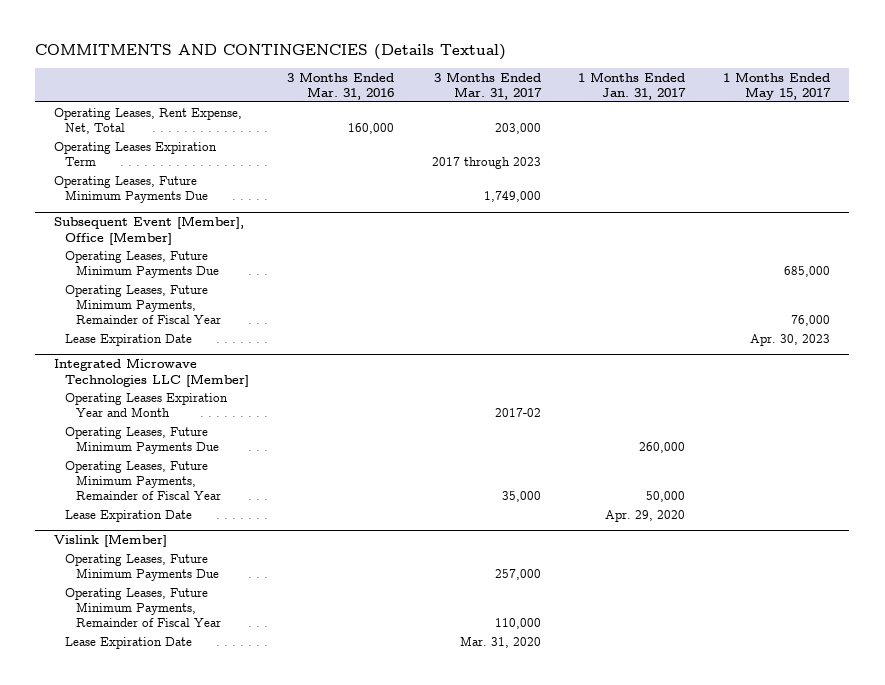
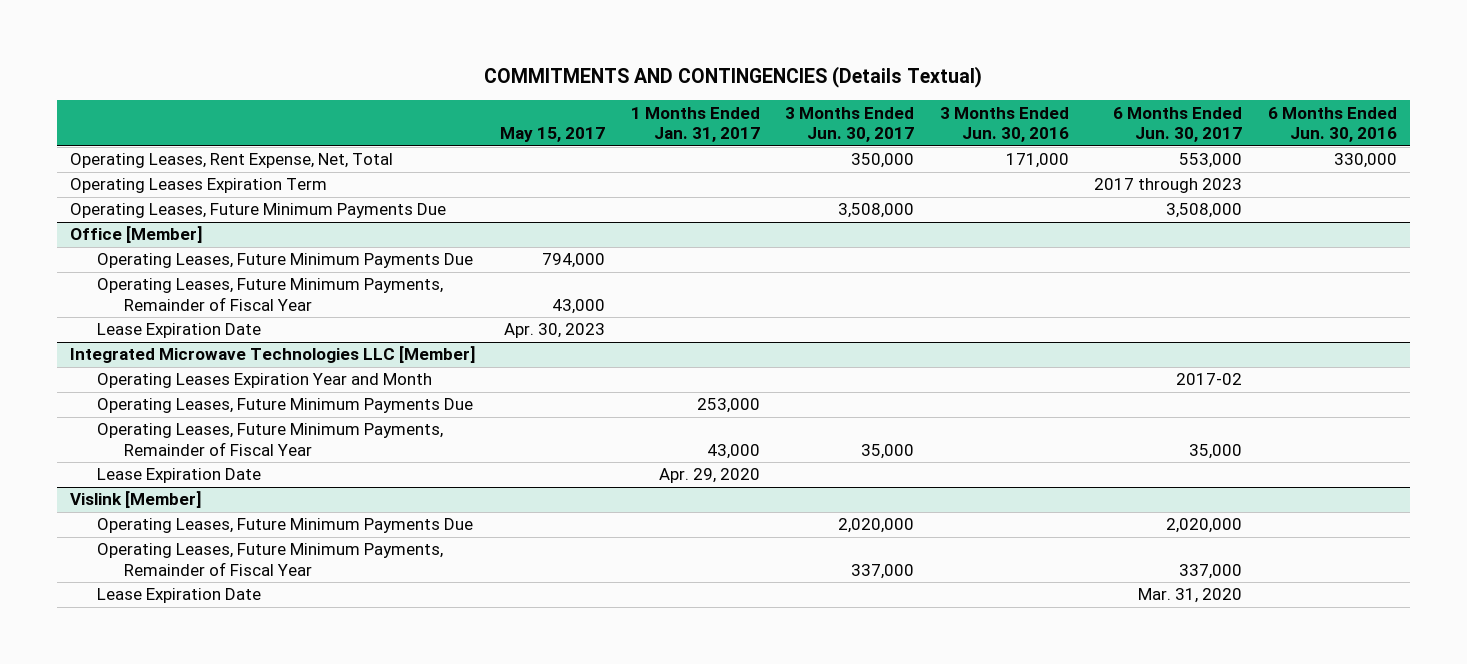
[286,71,394,100] 3 Months Ended Mar. 31, 2016 -> none
[433,71,542,100] 3 Months Ended Mar. 31, 2017 -> none
[723,71,832,100] 1 Months Ended May 15, 2017 -> none
none -> [500,127,606,143] May 15, 2017
none -> [785,106,915,143] 3 Months Ended Jun. 30, 2017
none -> [939,106,1069,143] 3 Months Ended Jun. 30, 2016
none -> [1113,106,1243,143] 6 Months Ended Jun. 30, 2017
none -> [1267,106,1397,143] 6 Months Ended Jun. 30, 2016
[54,216,245,245] Subsequent Event [Member], Office [Member] -> [69,226,202,244] Office [Member]
[639,441,686,453] 260,000 -> [696,398,760,414] 253,000
[646,491,686,503] 50,000 -> [706,443,760,459] 43,000

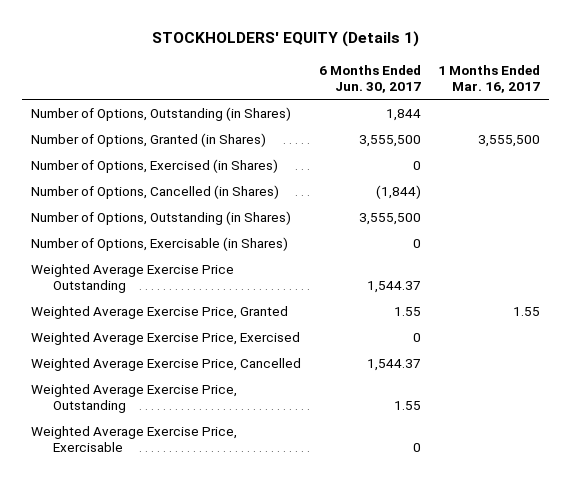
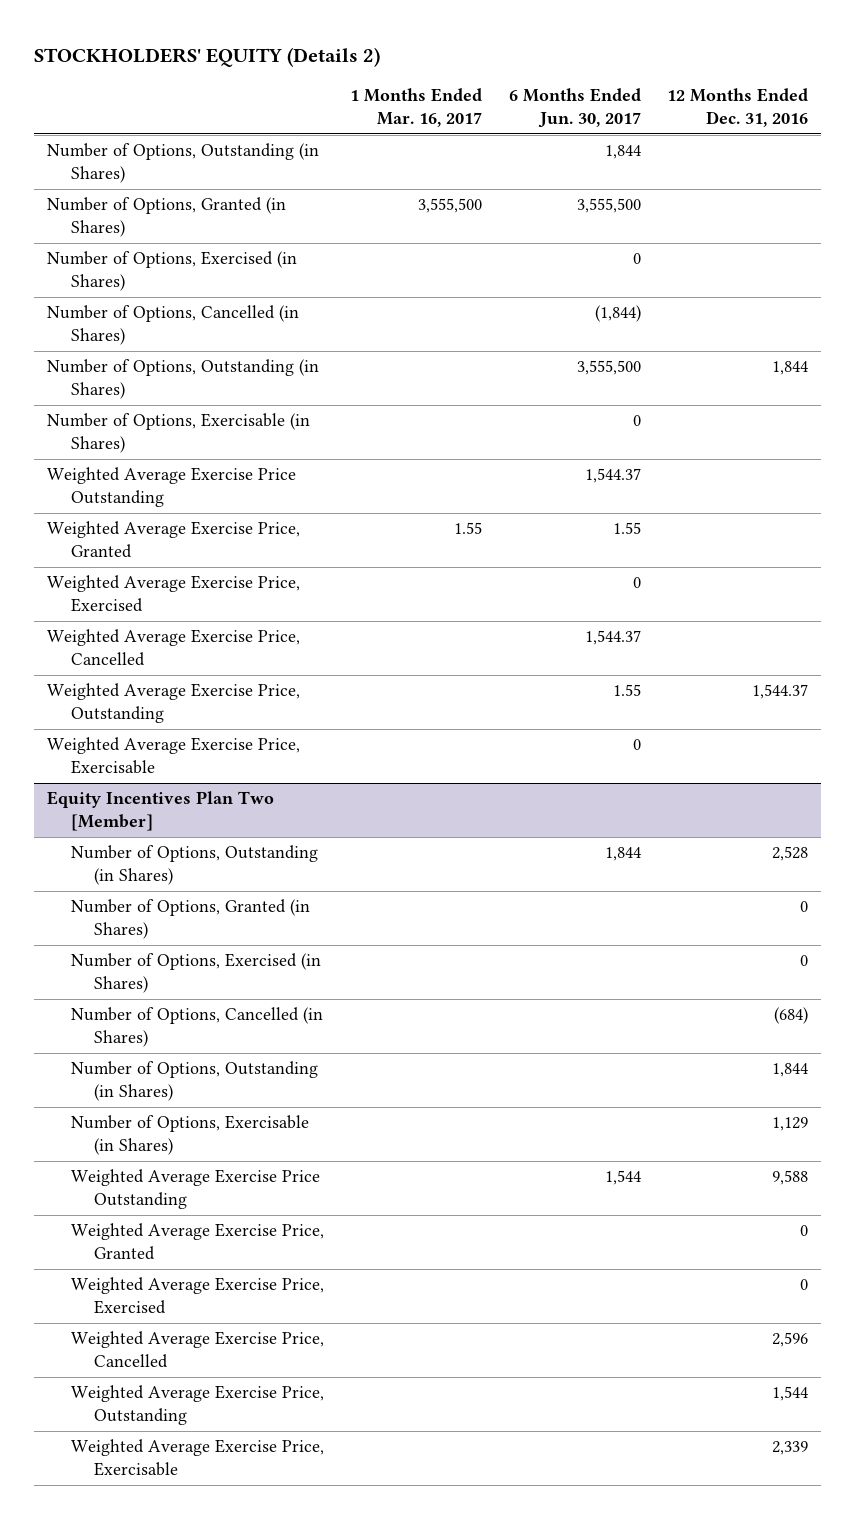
[151,31,419,48] STOCKHOLDERS' EQUITY (Details 1) -> [34,46,381,67] STOCKHOLDERS' EQUITY (Details 2)
none -> [667,87,809,127] 12 Months Ended Dec. 31, 2016
none -> [47,791,275,832] Equity Incentives Plan Two [Member]
none -> [70,845,318,886] Number of Options, Outstanding (in Shares)
none -> [70,899,310,940] Number of Options, Granted (in Shares)
none -> [70,953,321,994] Number of Options, Exercised (in Shares)
none -> [70,1007,323,1048] Number of Options, Cancelled (in Shares)
none -> [70,1061,318,1102] Number of Options, Outstanding (in Shares)
none -> [70,1115,309,1156] Number of Options, Exercisable (in Shares)
none -> [70,1169,320,1210] Weighted Average Exercise Price Outstanding
none -> [70,1223,324,1261] Weighted Average Exercise Price, Granted
none -> [70,1277,324,1315] Weighted Average Exercise Price, Exercised
none -> [70,1331,324,1369] Weighted Average Exercise Price, Cancelled
none -> [70,1385,324,1426] Weighted Average Exercise Price, Outstanding
none -> [70,1439,324,1477] Weighted Average Exercise Price, Exercisable

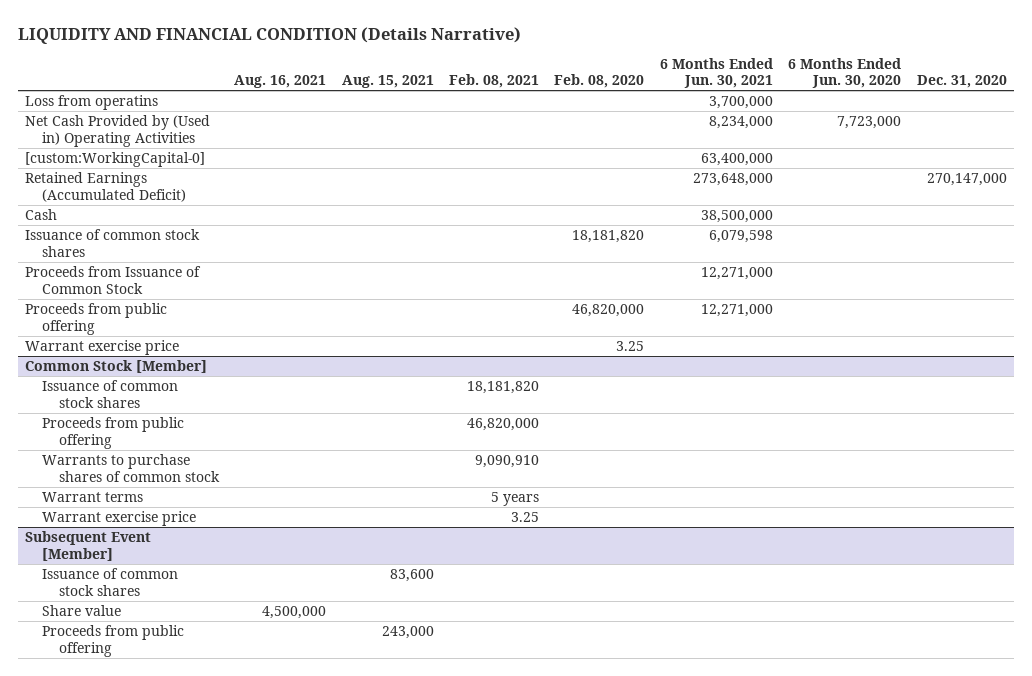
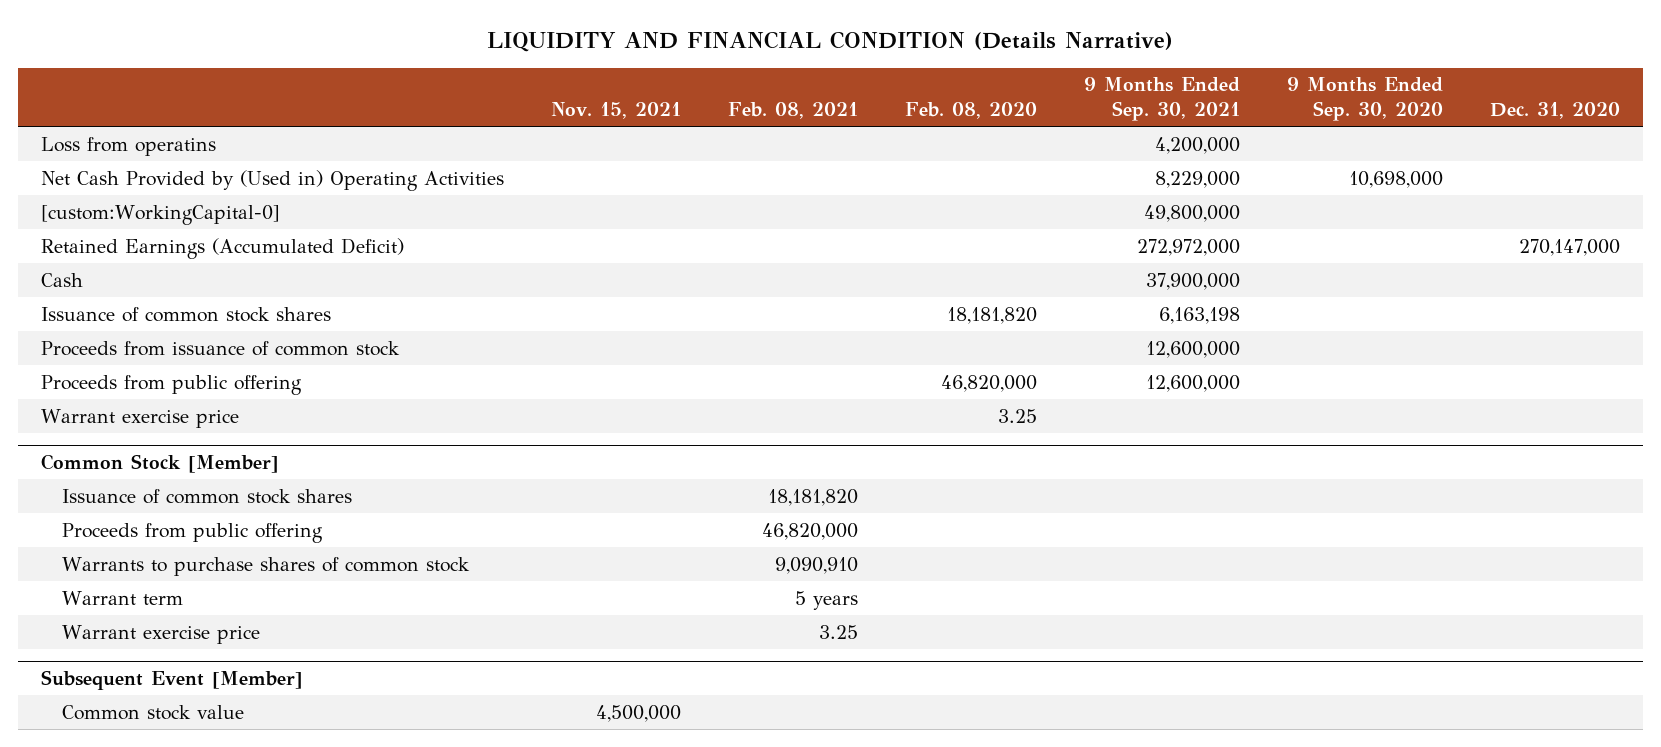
[234,75,327,89] Aug. 16, 2021 -> none
[341,75,434,89] Aug. 15, 2021 -> none
[659,57,773,89] 6 Months Ended Jun. 30, 2021 -> none
[788,57,902,89] 6 Months Ended Jun. 30, 2020 -> none
none -> [551,101,682,119] Nov. 15, 2021
none -> [1083,77,1240,121] 9 Months Ended Sep. 30, 2021
none -> [1286,77,1443,121] 9 Months Ended Sep. 30, 2020
[25,266,202,294] Proceeds from Issuance of Common Stock -> [41,340,401,356] Proceeds from issuance of common stock
[42,492,144,503] Warrant terms -> [61,590,183,605] Warrant term
[42,568,179,596] Issuance of common stock shares -> none
[42,625,185,657] Proceeds from public offering -> none
[42,605,122,617] Share value -> [61,704,244,720] Common stock value

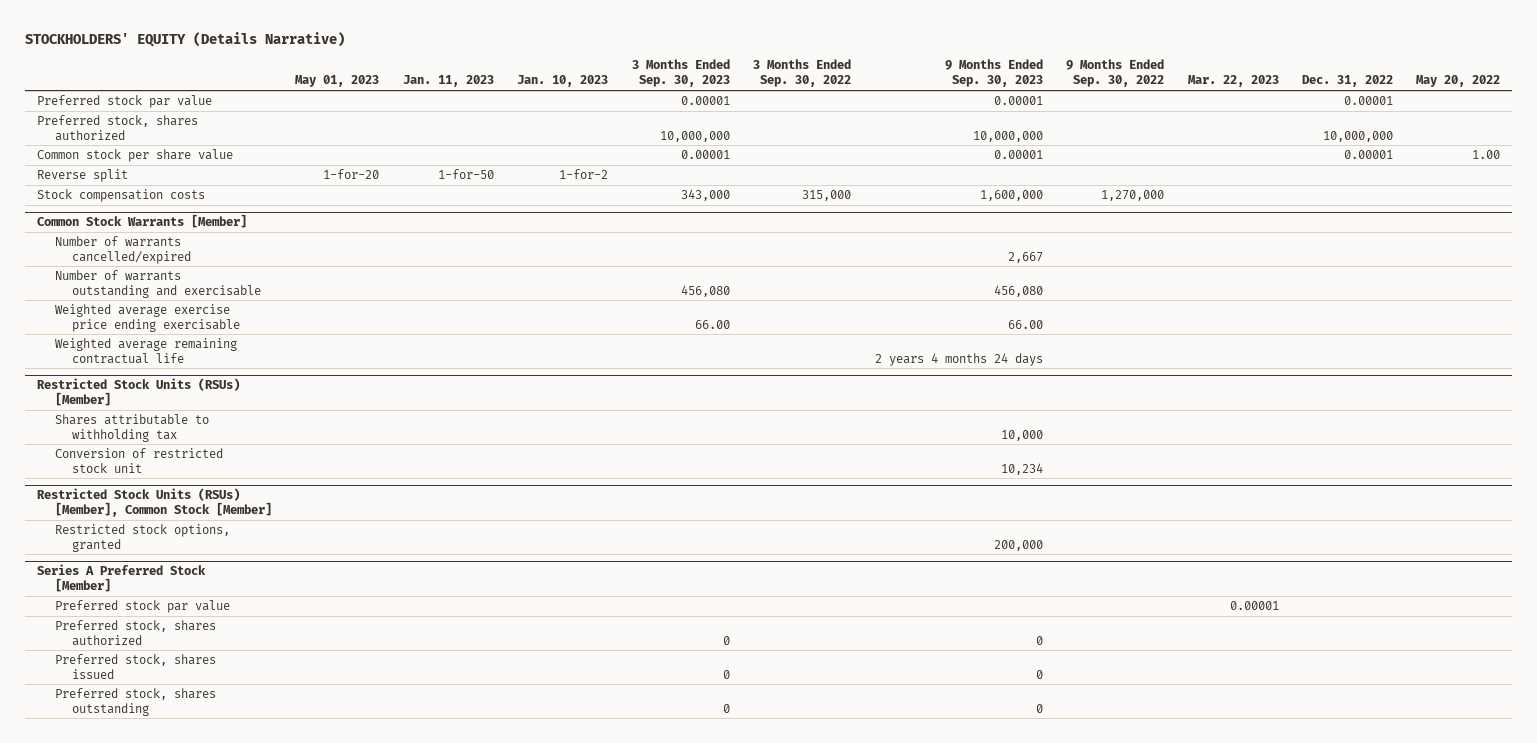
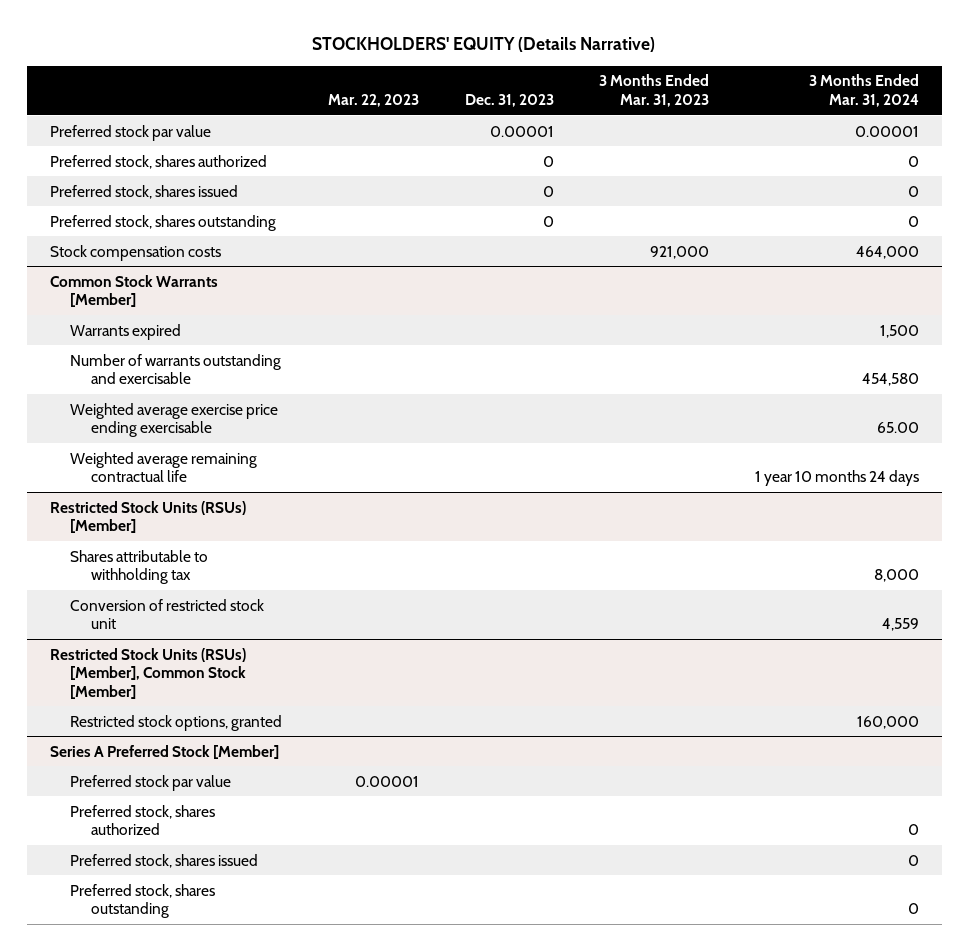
[295,75,380,88] May 01, 2023 -> none
[402,75,494,88] Jan. 11, 2023 -> none
[517,75,609,88] Jan. 10, 2023 -> none
[631,59,730,88] 3 Months Ended Sep. 30, 2023 -> none
[753,59,852,88] 3 Months Ended Sep. 30, 2022 -> none
[944,59,1043,88] 9 Months Ended Sep. 30, 2023 -> none
[1066,59,1165,88] 9 Months Ended Sep. 30, 2022 -> none
[1302,75,1394,88] Dec. 31, 2022 -> none
[1416,75,1501,88] May 20, 2022 -> none
none -> [464,93,554,107] Dec. 31, 2023
none -> [599,74,710,107] 3 Months Ended Mar. 31, 2023
none -> [809,74,920,107] 3 Months Ended Mar. 31, 2024
[36,148,233,162] Common stock per share value -> none
[36,168,128,182] Reverse split -> none
none -> [49,184,238,199] Preferred stock, shares issued
none -> [49,214,276,231] Preferred stock, shares outstanding
[54,235,192,264] Number of warrants cancelled/expired -> [70,323,182,340] Warrants expired

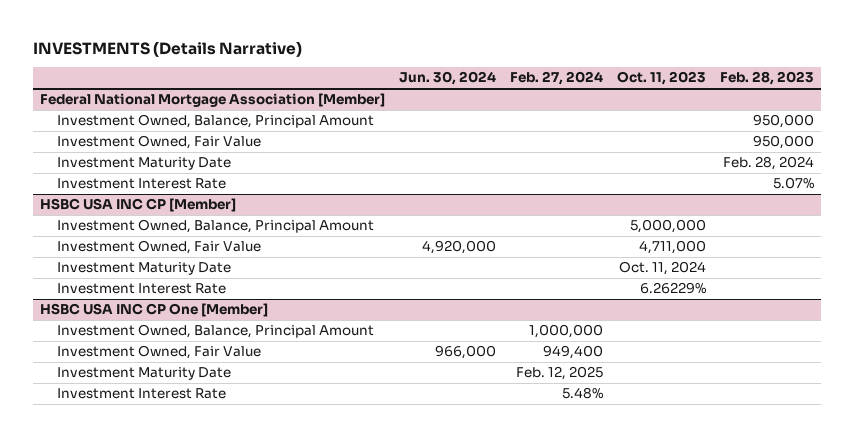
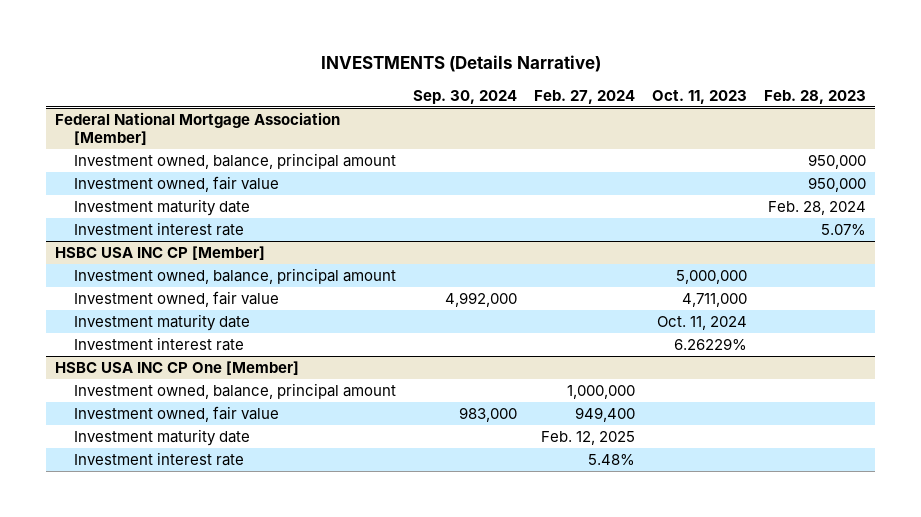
[398,71,496,86] Jun. 30, 2024 -> none
none -> [413,89,518,104] Sep. 30, 2024
[56,114,374,129] Investment Owned, Balance, Principal Amount -> [74,152,397,169] Investment owned, balance, principal amount
[56,135,261,150] Investment Owned, Fair Value -> [74,175,280,192] Investment owned, fair value
[56,157,231,171] Investment Maturity Date -> [74,198,251,216] Investment maturity date
[56,178,226,190] Investment Interest Rate -> [74,221,245,236] Investment interest rate
[56,219,374,234] Investment Owned, Balance, Principal Amount -> [74,267,397,284] Investment owned, balance, principal amount
[56,240,261,255] Investment Owned, Fair Value -> [74,290,280,307] Investment owned, fair value
[56,262,231,276] Investment Maturity Date -> [74,313,251,331] Investment maturity date
[56,283,226,295] Investment Interest Rate -> [74,336,245,351] Investment interest rate
[56,324,374,339] Investment Owned, Balance, Principal Amount -> [74,382,397,399] Investment owned, balance, principal amount
[56,345,261,360] Investment Owned, Fair Value -> [74,405,280,422] Investment owned, fair value
[56,367,231,381] Investment Maturity Date -> [74,428,251,446] Investment maturity date
[56,388,226,400] Investment Interest Rate -> [74,451,245,466] Investment interest rate

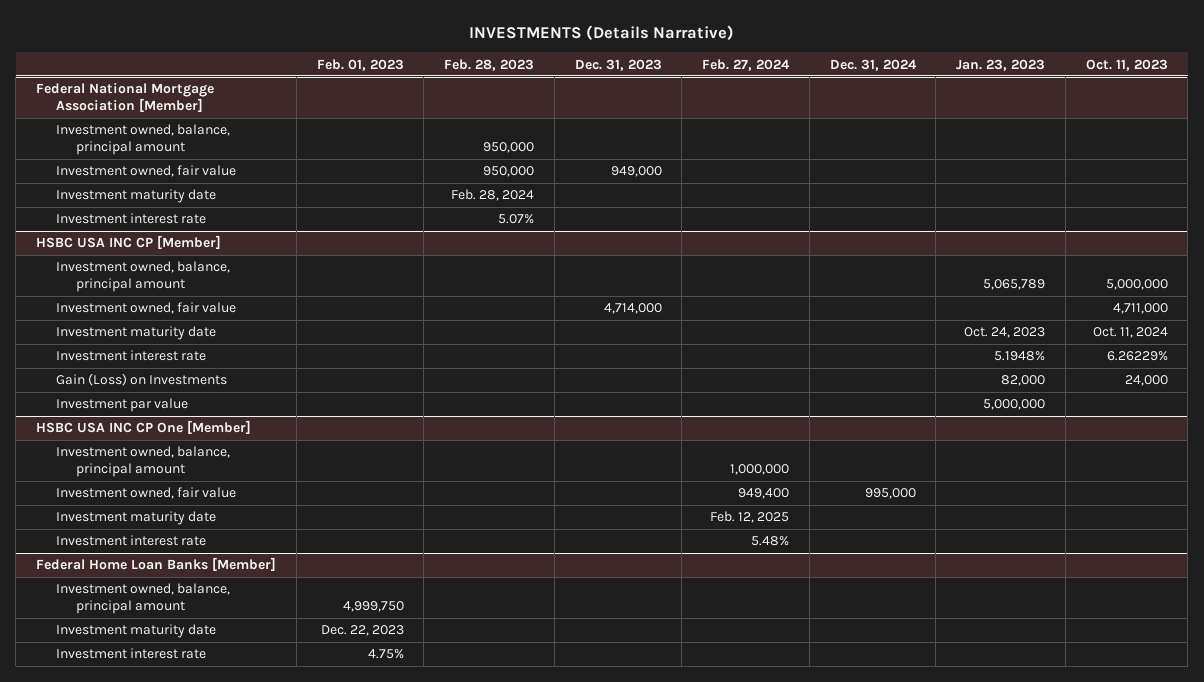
[413,89,518,104] Sep. 30, 2024 -> none
none -> [316,58,404,71] Feb. 01, 2023
none -> [574,58,662,71] Dec. 31, 2023
none -> [829,58,917,71] Dec. 31, 2024
none -> [956,58,1046,71] Jan. 23, 2023
none -> [56,373,228,387] Gain (Loss) on Investments
none -> [56,398,189,413] Investment par value
none -> [36,557,277,572] Federal Home Loan Banks [Member]
none -> [56,583,231,615] Investment owned, balance, principal amount
none -> [56,624,217,639] Investment maturity date
none -> [56,648,207,660] Investment interest rate

